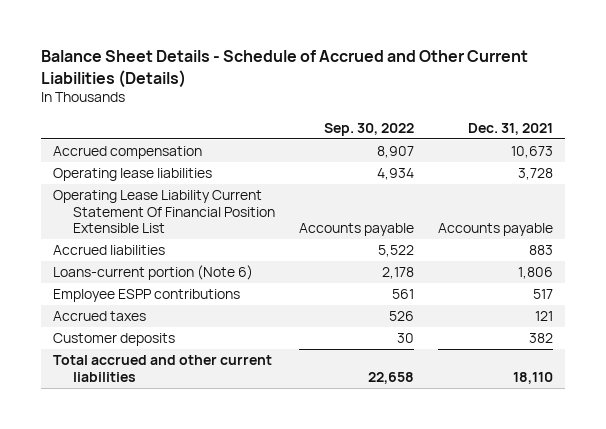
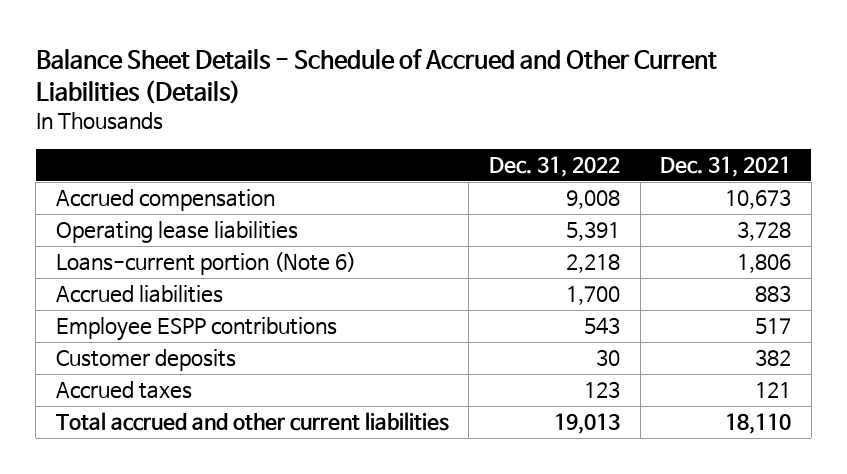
[324,122,415,136] Sep. 30, 2022 -> none
none -> [489,156,621,178] Dec. 31, 2022
[52,190,276,234] Operating Lease Liability Current Statement Of Financial Position Extensible List -> none
[52,245,165,256] Accrued liabilities -> [55,285,223,304] Accrued liabilities
[52,311,146,322] Accrued taxes -> [55,381,192,400] Accrued taxes

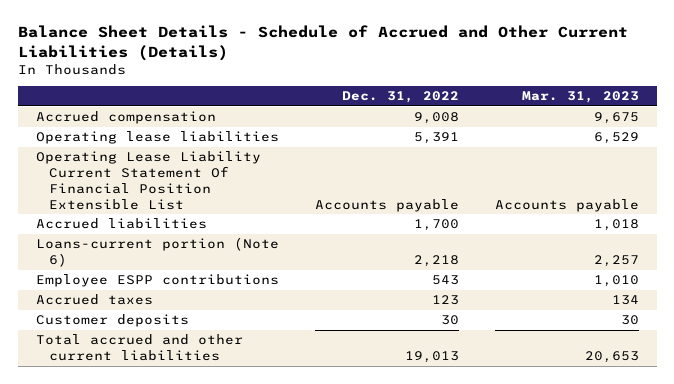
[660,156,792,178] Dec. 31, 2021 -> none
none -> [521,91,639,104] Mar. 31, 2023
none -> [35,151,261,211] Operating Lease Liability Current Statement Of Financial Position Extensible List
[55,252,356,276] Loans-current portion (Note 6) -> [35,237,279,268] Loans-current portion (Note 6)
[55,349,236,372] Customer deposits -> [35,314,189,328] Customer deposits

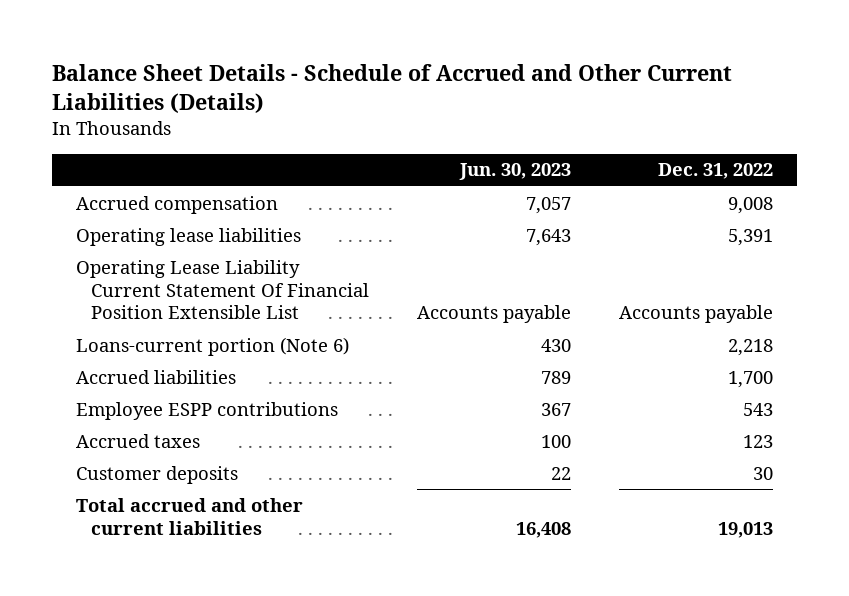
[521,91,639,104] Mar. 31, 2023 -> none
none -> [458,163,571,181] Jun. 30, 2023
[35,218,207,230] Accrued liabilities -> [75,369,236,384] Accrued liabilities

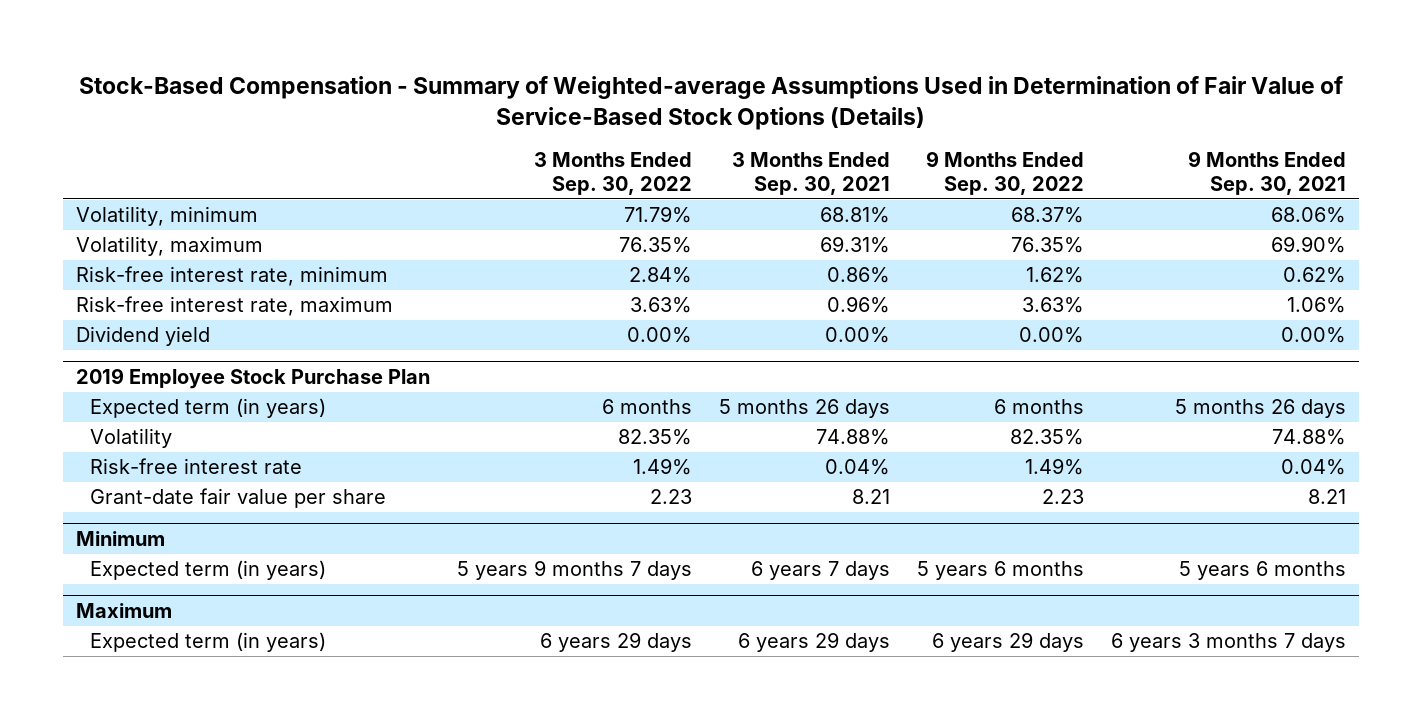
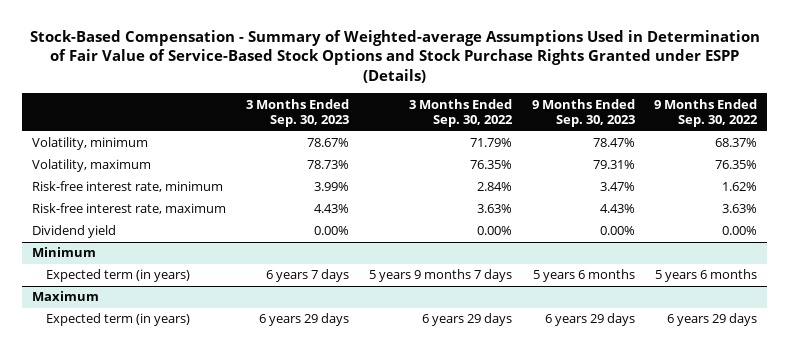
[79,75,1344,130] Stock-Based Compensation - Summary of Weighted-average Assumptions Used in Determination of Fair Value of Service-Based Stock Options (Details) -> [29,29,760,83] Stock-Based Compensation - Summary of Weighted-average Assumptions Used in Determination of Fair Value of Service-Based Stock Options and Stock Purchase Rights Granted under ESPP (Details)
[732,151,891,195] 3 Months Ended Sep. 30, 2021 -> none
[1187,150,1346,195] 9 Months Ended Sep. 30, 2021 -> none
none -> [246,98,350,128] 3 Months Ended Sep. 30, 2023
none -> [531,98,635,128] 9 Months Ended Sep. 30, 2023
[76,368,431,390] 2019 Employee Stock Purchase Plan -> none
[90,398,327,419] Expected term (in years) -> none
[90,428,173,449] Volatility -> none
[90,458,303,475] Risk-free interest rate -> none
[90,488,387,509] Grant-date fair value per share -> none

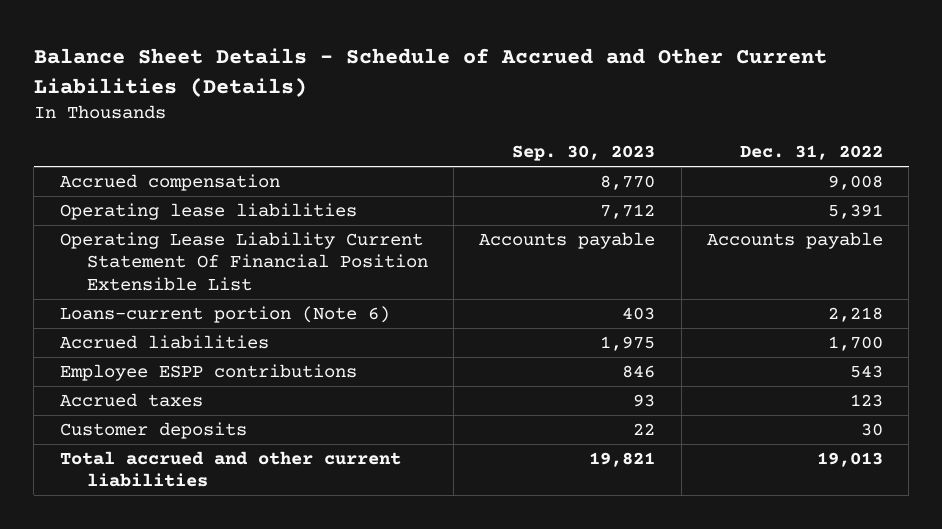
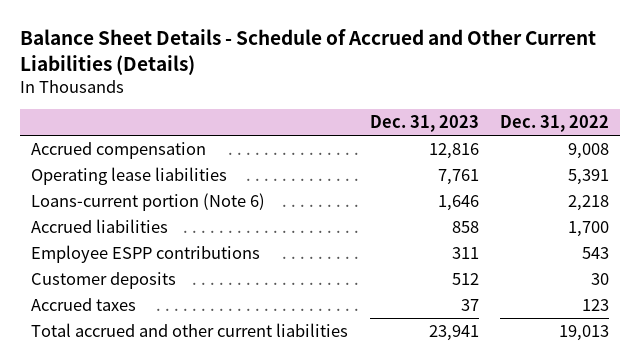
[512,145,656,162] Sep. 30, 2023 -> none
none -> [369,115,479,133] Dec. 31, 2023
[59,231,428,291] Operating Lease Liability Current Statement Of Financial Position Extensible List -> none
[59,392,203,407] Accrued taxes -> [30,298,136,312] Accrued taxes

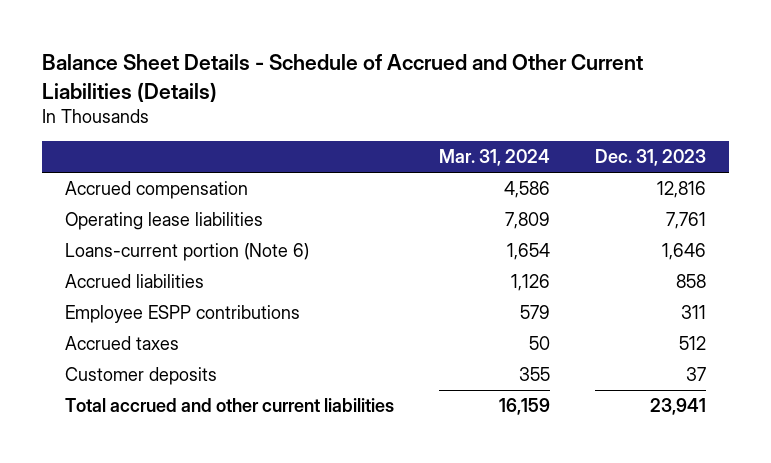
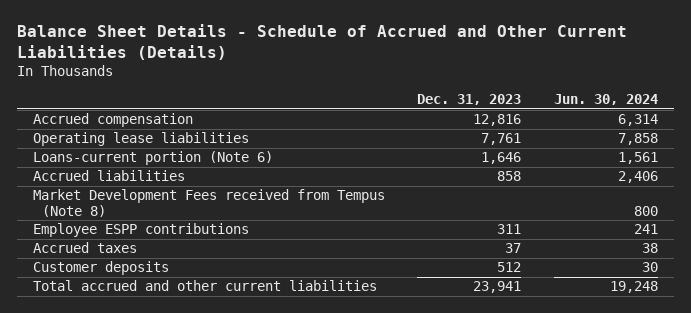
[439,149,551,167] Mar. 31, 2024 -> none
none -> [554,93,659,105] Jun. 30, 2024
none -> [32,189,385,217] Market Development Fees received from Tempus (Note 8)
[679,336,707,351] 512 -> [505,243,522,254] 37
[686,367,707,382] 37 -> [497,262,522,273] 512

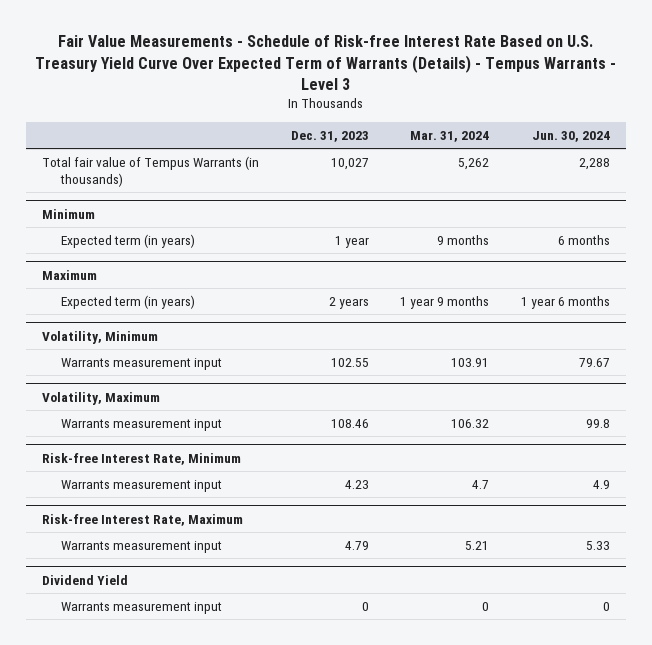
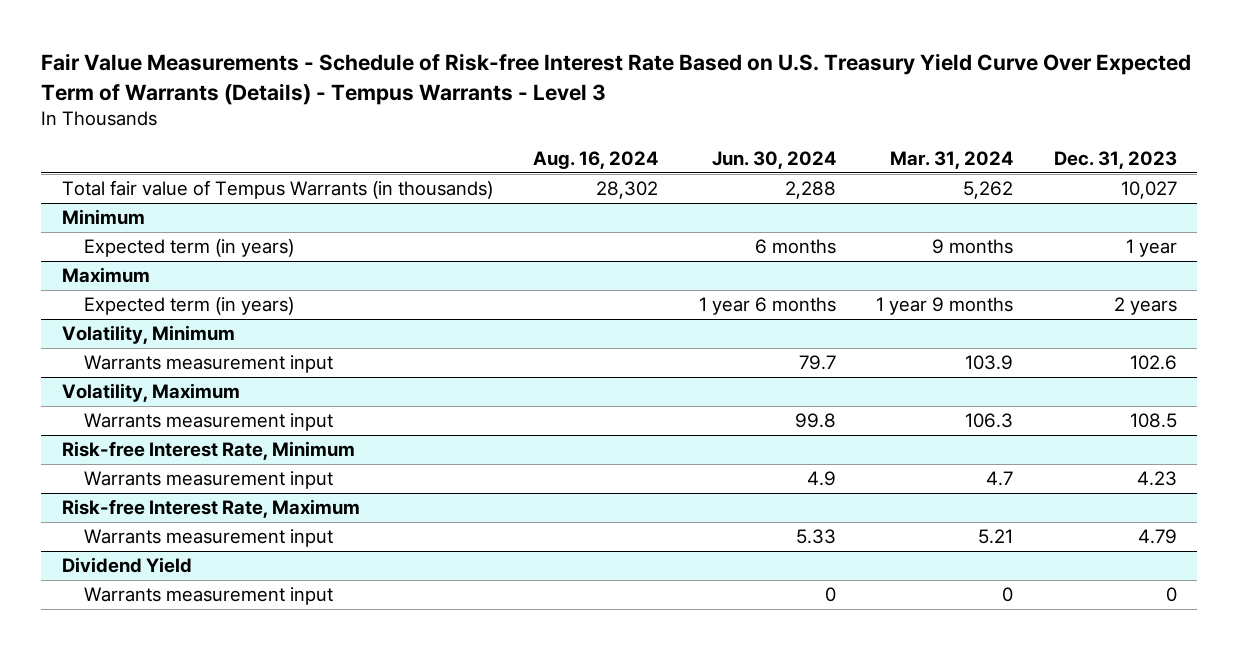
none -> [533,150,659,169] Aug. 16, 2024
[330,358,369,368] 102.55 -> [1130,355,1178,371] 102.6
[451,358,490,368] 103.91 -> [965,355,1014,371] 103.9
[579,358,611,368] 79.67 -> [798,355,836,371] 79.7
[330,419,369,429] 108.46 -> [1130,413,1178,429] 108.5
[451,419,490,429] 106.32 -> [965,413,1014,429] 106.3

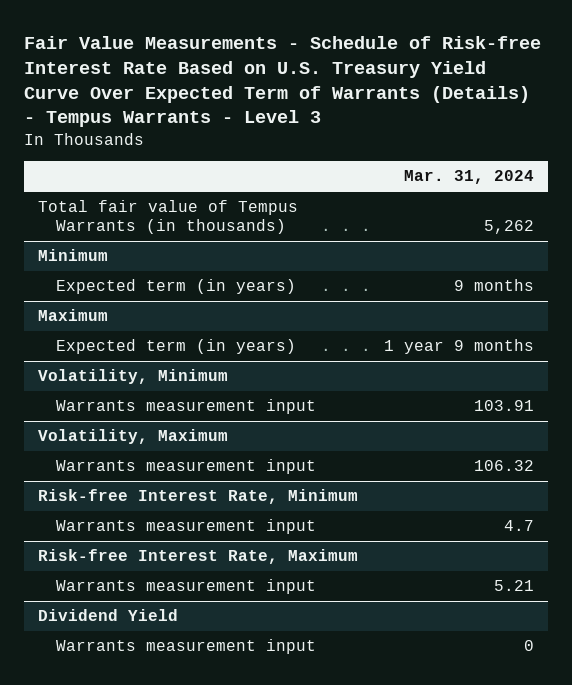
[533,150,659,169] Aug. 16, 2024 -> none
[711,150,836,169] Jun. 30, 2024 -> none
[1054,150,1178,169] Dec. 31, 2023 -> none
[965,355,1014,371] 103.9 -> [474,400,535,412] 103.91
[965,413,1014,429] 106.3 -> [474,460,535,472] 106.32

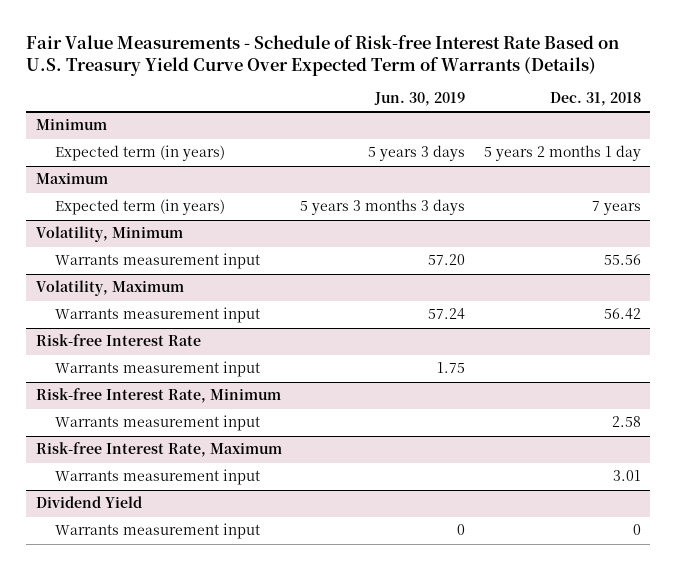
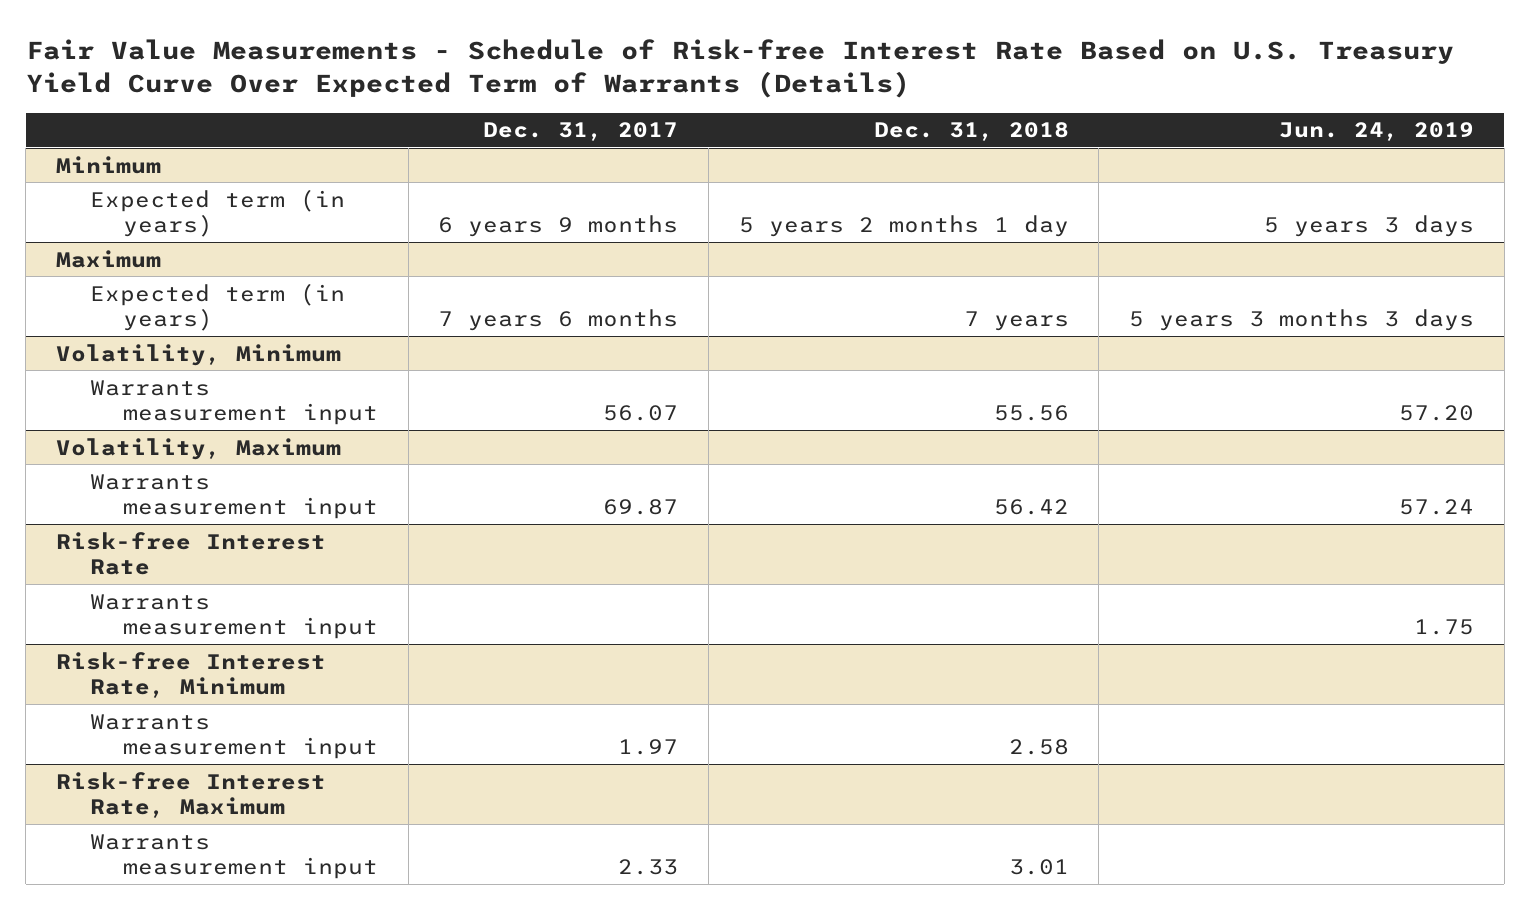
[374,92,466,107] Jun. 30, 2019 -> none
none -> [483,122,679,142] Dec. 31, 2017
none -> [1279,122,1475,142] Jun. 24, 2019
[35,496,142,509] Dividend Yield -> none
[54,523,260,540] Warrants measurement input -> none

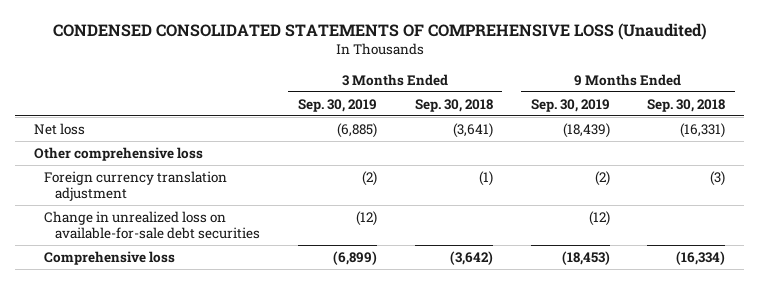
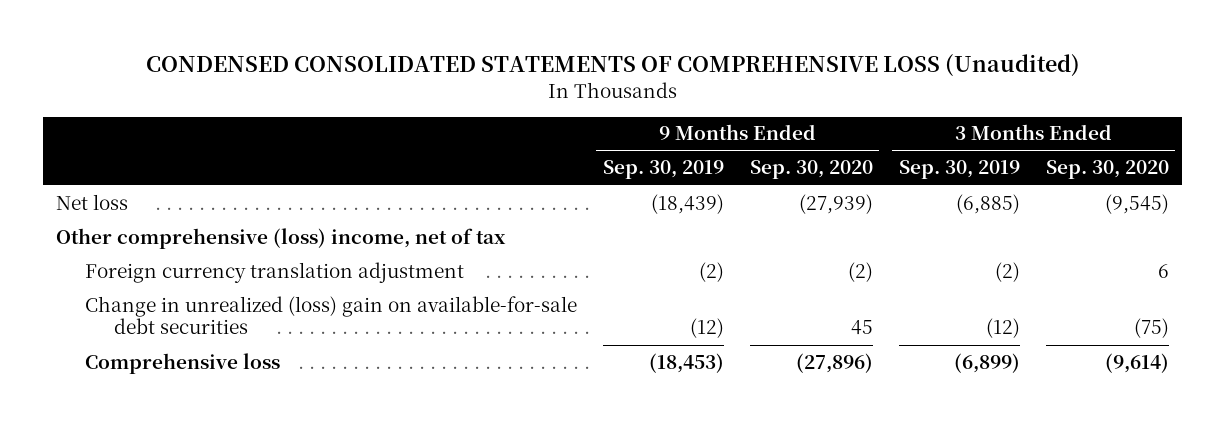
[414,98,493,112] Sep. 30, 2018 -> none
[647,98,726,112] Sep. 30, 2018 -> none
none -> [749,160,873,180] Sep. 30, 2020
none -> [1045,160,1169,180] Sep. 30, 2020
[33,146,203,161] Other comprehensive loss -> [56,227,507,249] Other comprehensive (loss) income, net of tax
[44,210,260,240] Change in unrealized loss on available-for-sale debt securities -> [84,295,577,335] Change in unrealized (loss) gain on available-for-sale debt securities

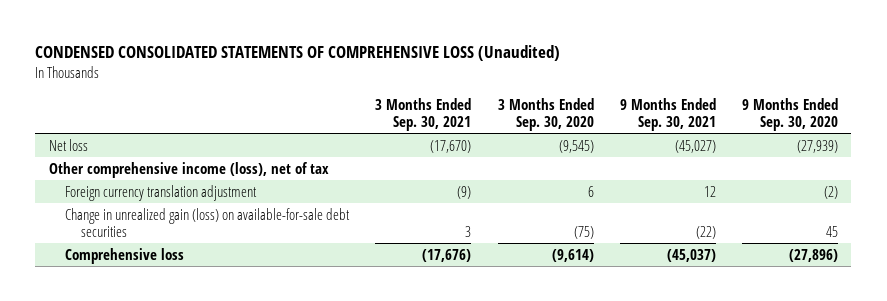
[602,160,724,180] Sep. 30, 2019 -> none
[898,160,1020,180] Sep. 30, 2019 -> none
none -> [375,97,472,131] 3 Months Ended Sep. 30, 2021
none -> [619,97,716,131] 9 Months Ended Sep. 30, 2021
[56,227,507,249] Other comprehensive (loss) income, net of tax -> [48,161,329,178] Other comprehensive income (loss), net of tax
[84,295,577,335] Change in unrealized (loss) gain on available-for-sale debt securities -> [65,207,351,237] Change in unrealized gain (loss) on available-for-sale debt securities

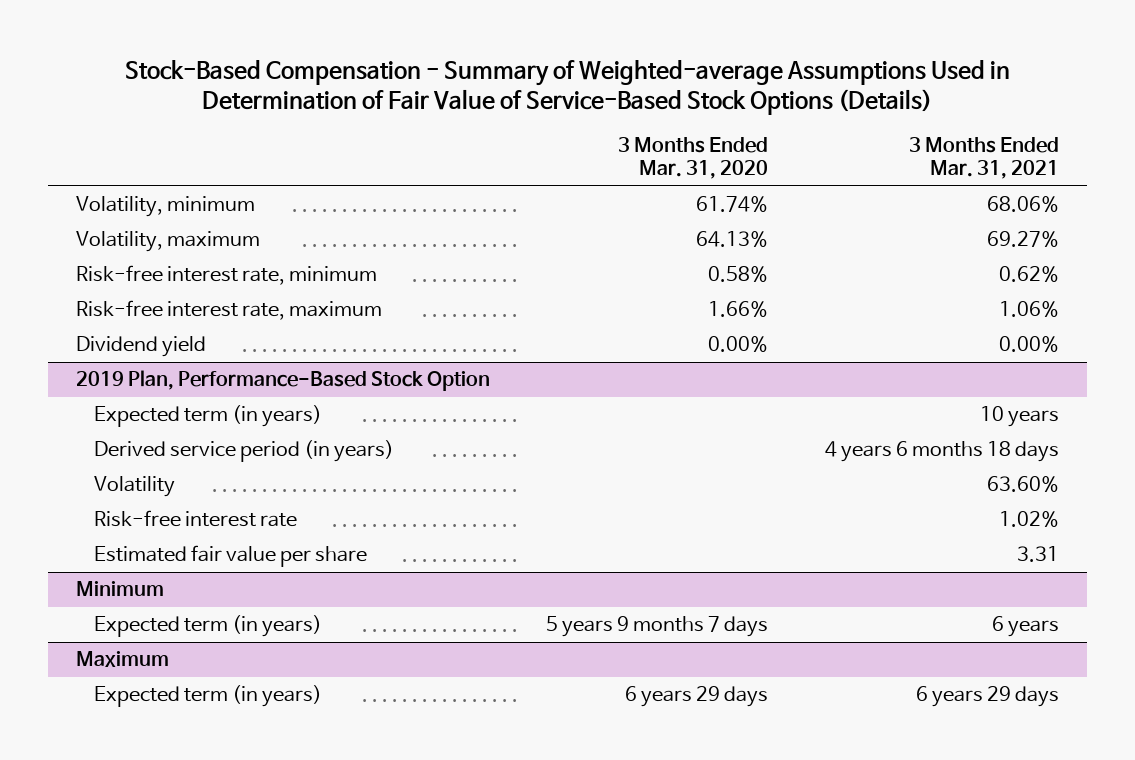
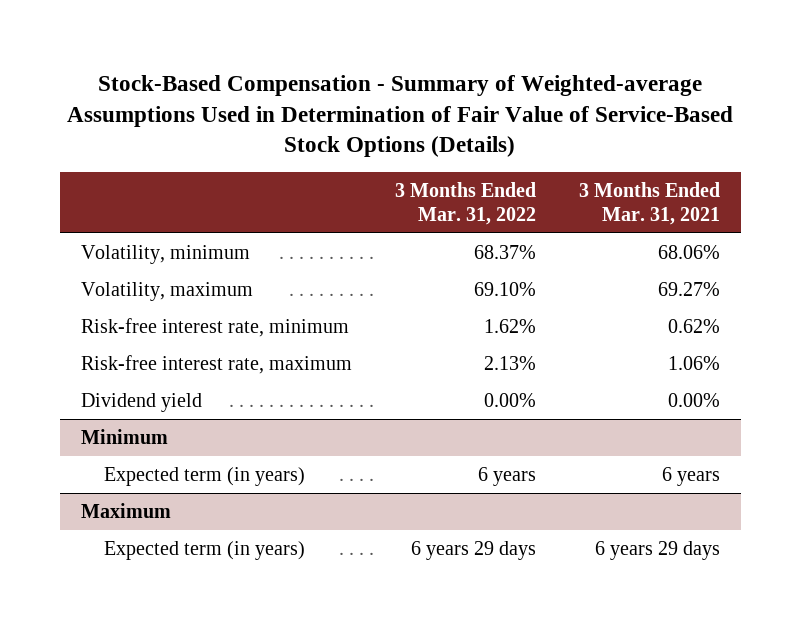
[618,137,769,180] 3 Months Ended Mar. 31, 2020 -> none
none -> [394,182,536,225] 3 Months Ended Mar. 31, 2022
[75,370,490,392] 2019 Plan, Performance-Based Stock Option -> none
[93,405,322,428] Expected term (in years) -> none
[93,440,394,463] Derived service period (in years) -> none
[93,476,175,498] Volatility -> none
[93,510,297,528] Risk-free interest rate -> none
[93,545,367,568] Estimated fair value per share -> none

